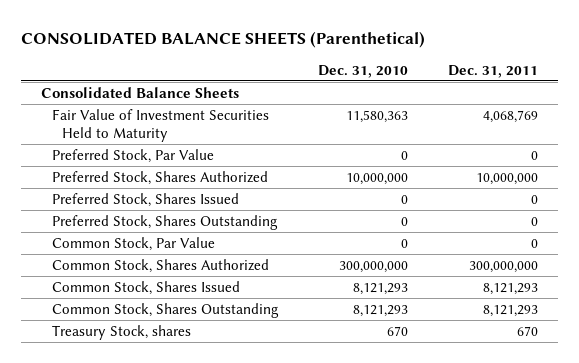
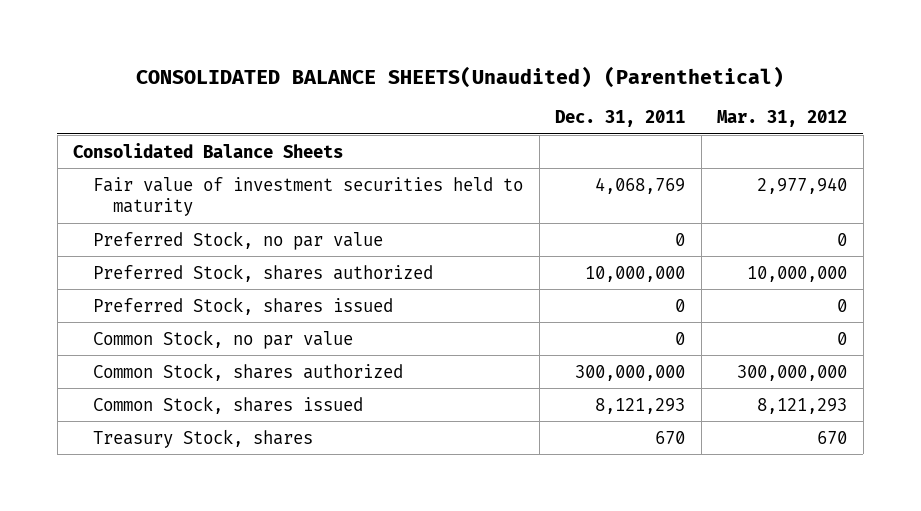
[20,30,425,48] CONSOLIDATED BALANCE SHEETS (Parenthetical) -> [136,65,785,88] CONSOLIDATED BALANCE SHEETS(Unaudited) (Parenthetical)
[317,64,408,78] Dec. 31, 2010 -> none
none -> [717,110,848,128] Mar. 31, 2012
[51,214,278,230] Preferred Stock, Shares Outstanding -> none
[51,302,279,318] Common Stock, Shares Outstanding -> none
[51,108,269,142] Fair Value of Investment Securities Held to Maturity -> [93,176,524,217] Fair value of investment securities held to maturity
[51,148,214,163] Preferred Stock, Par Value -> [93,230,384,250] Preferred Stock, no par value
[51,170,268,185] Preferred Stock, Shares Authorized -> [93,263,434,282] Preferred Stock, shares authorized
[51,192,239,207] Preferred Stock, Shares Issued -> [93,296,394,315] Preferred Stock, shares issued
[51,236,215,251] Common Stock, Par Value -> [93,329,354,349] Common Stock, no par value
[51,258,269,273] Common Stock, Shares Authorized -> [93,362,404,381] Common Stock, shares authorized
[51,280,240,295] Common Stock, Shares Issued -> [93,395,364,414] Common Stock, shares issued

